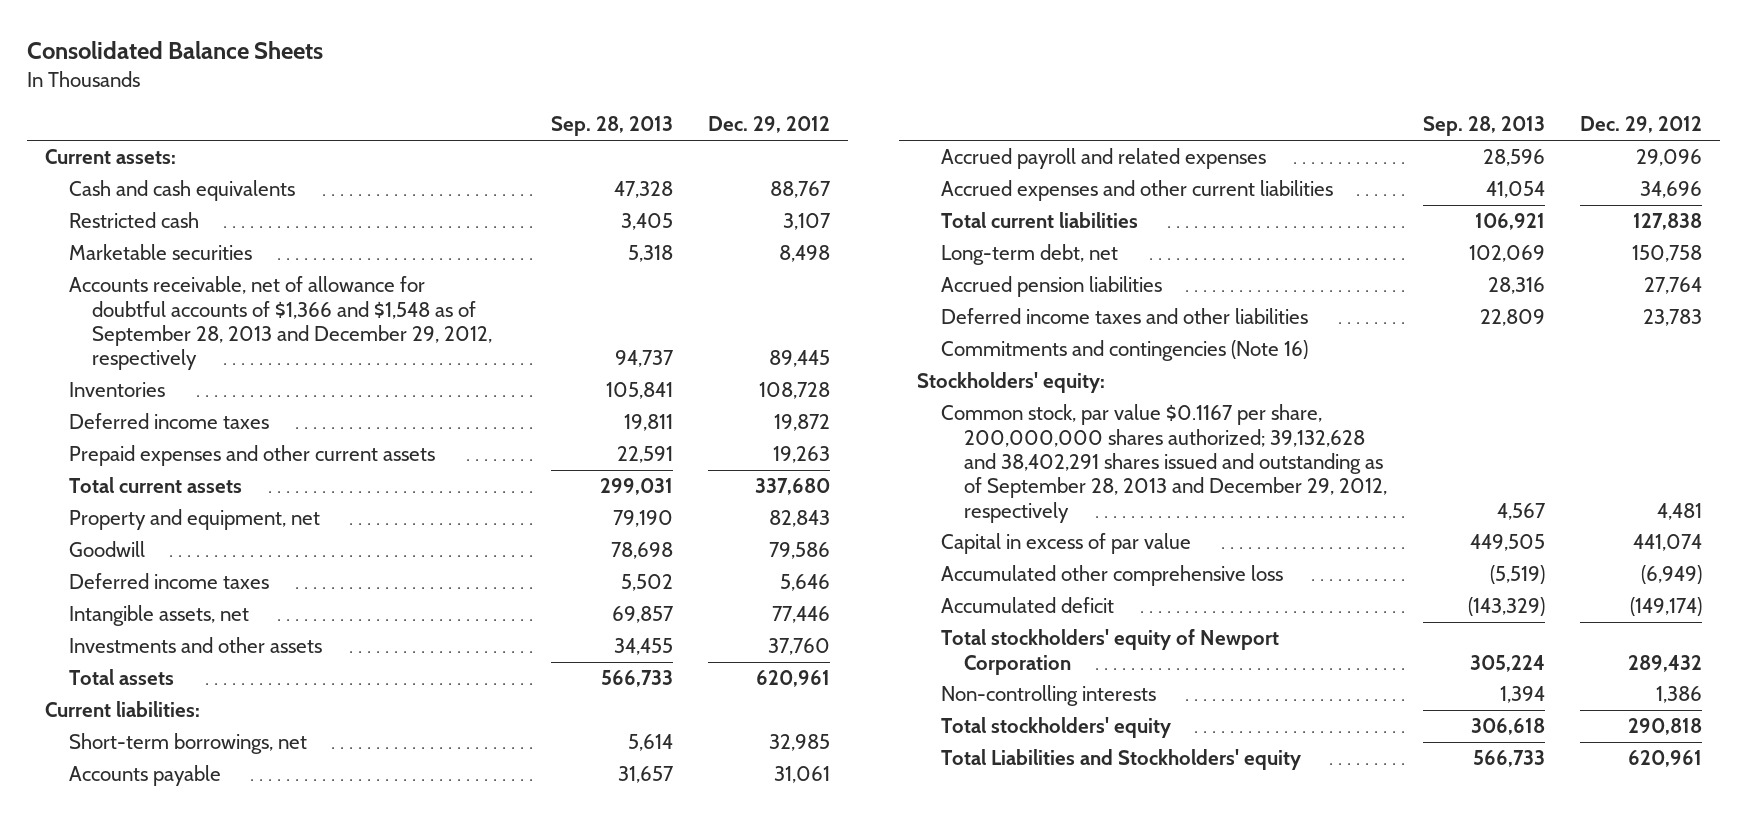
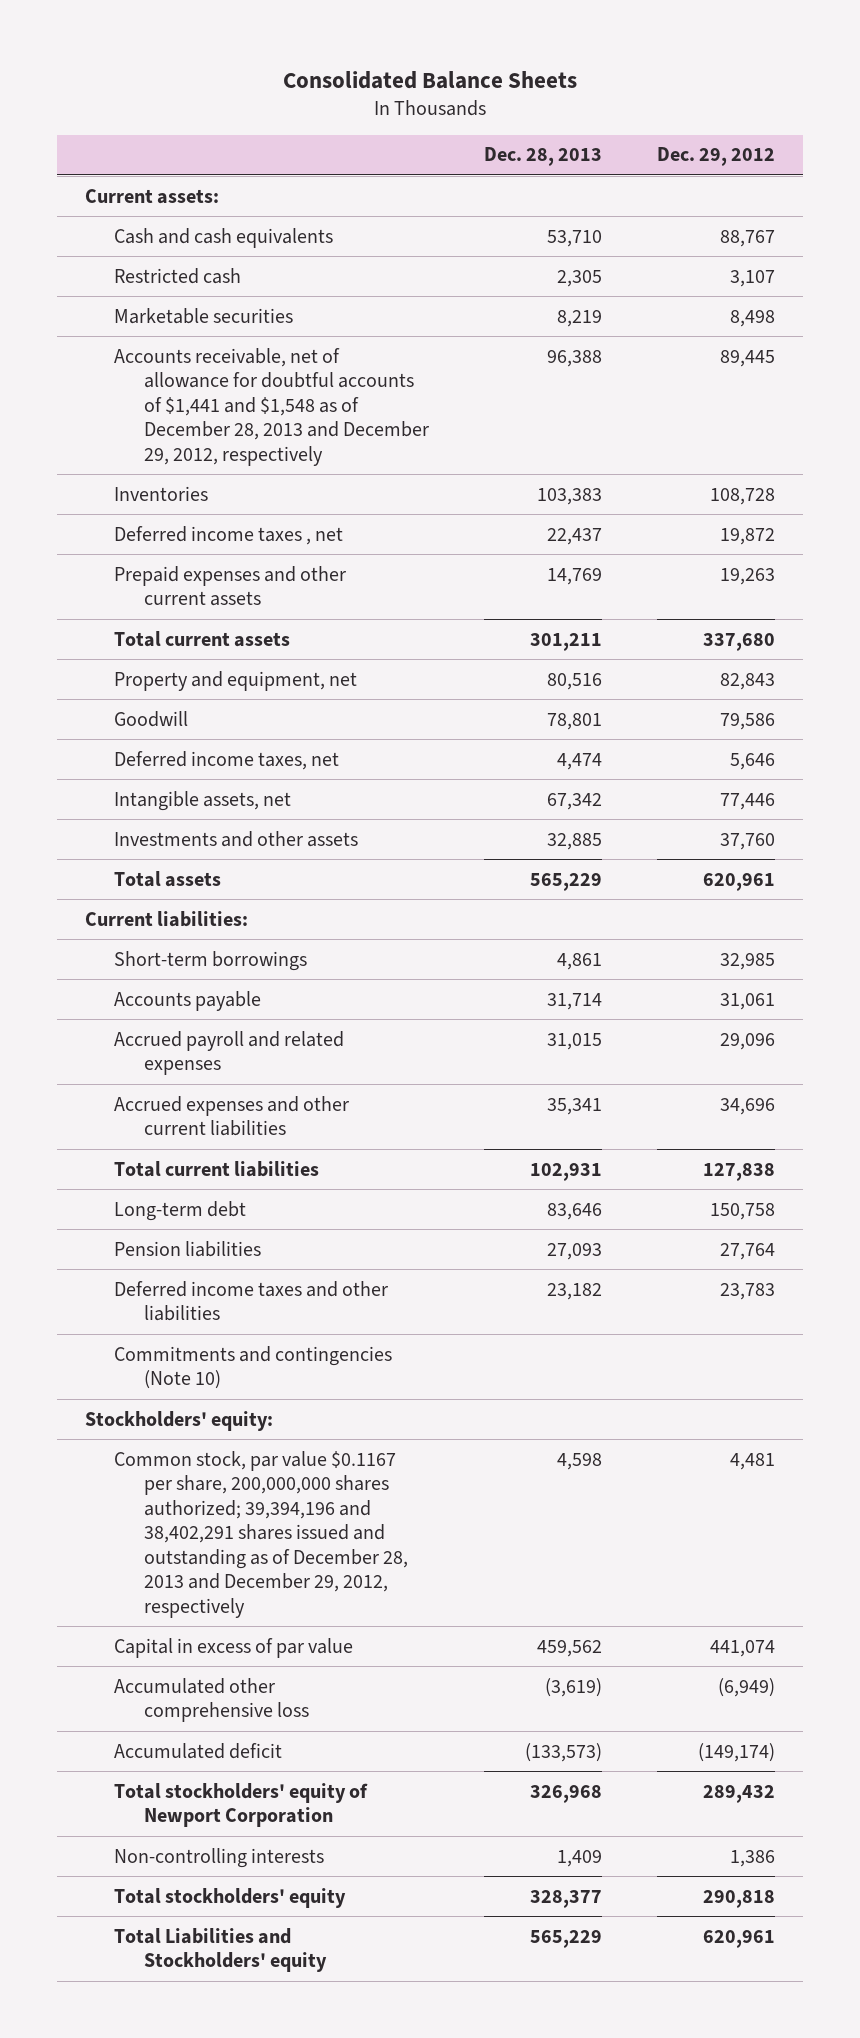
[550,116,673,137] Sep. 28, 2013 -> none
none -> [484,147,603,167] Dec. 28, 2013
[68,276,493,371] Accounts receivable, net of allowance for doubtful accounts of $1,366 and $1,548 as of September 28, 2013 and December 29, 2012, respectively -> [114,347,430,466] Accounts receivable, net of allowance for doubtful accounts of $1,441 and $1,548 as of December 28, 2013 and December 29, 2012, respectively
[68,413,269,430] Deferred income taxes -> [114,525,344,545] Deferred income taxes , net
[68,573,269,590] Deferred income taxes -> [114,750,340,770] Deferred income taxes, net
[68,733,307,755] Short-term borrowings, net -> [114,950,308,971] Short-term borrowings
[940,244,1118,266] Long-term debt, net -> [114,1200,247,1221] Long-term debt
[940,276,1162,298] Accrued pension liabilities -> [114,1240,262,1257] Pension liabilities
[940,340,1308,362] Commitments and contingencies (Note 16) -> [114,1345,393,1390] Commitments and contingencies (Note 10)
[940,404,1388,523] Common stock, par value $0.1167 per share, 200,000,000 shares authorized; 39,132,628 and 38,402,291 shares issued and outstanding as of September 28, 2013 and December 29, 2012, respectively -> [114,1450,409,1618] Common stock, par value $0.1167 per share, 200,000,000 shares authorized; 39,394,196 and 38,402,291 shares issued and outstanding as of December 28, 2013 and December 29, 2012, respectively

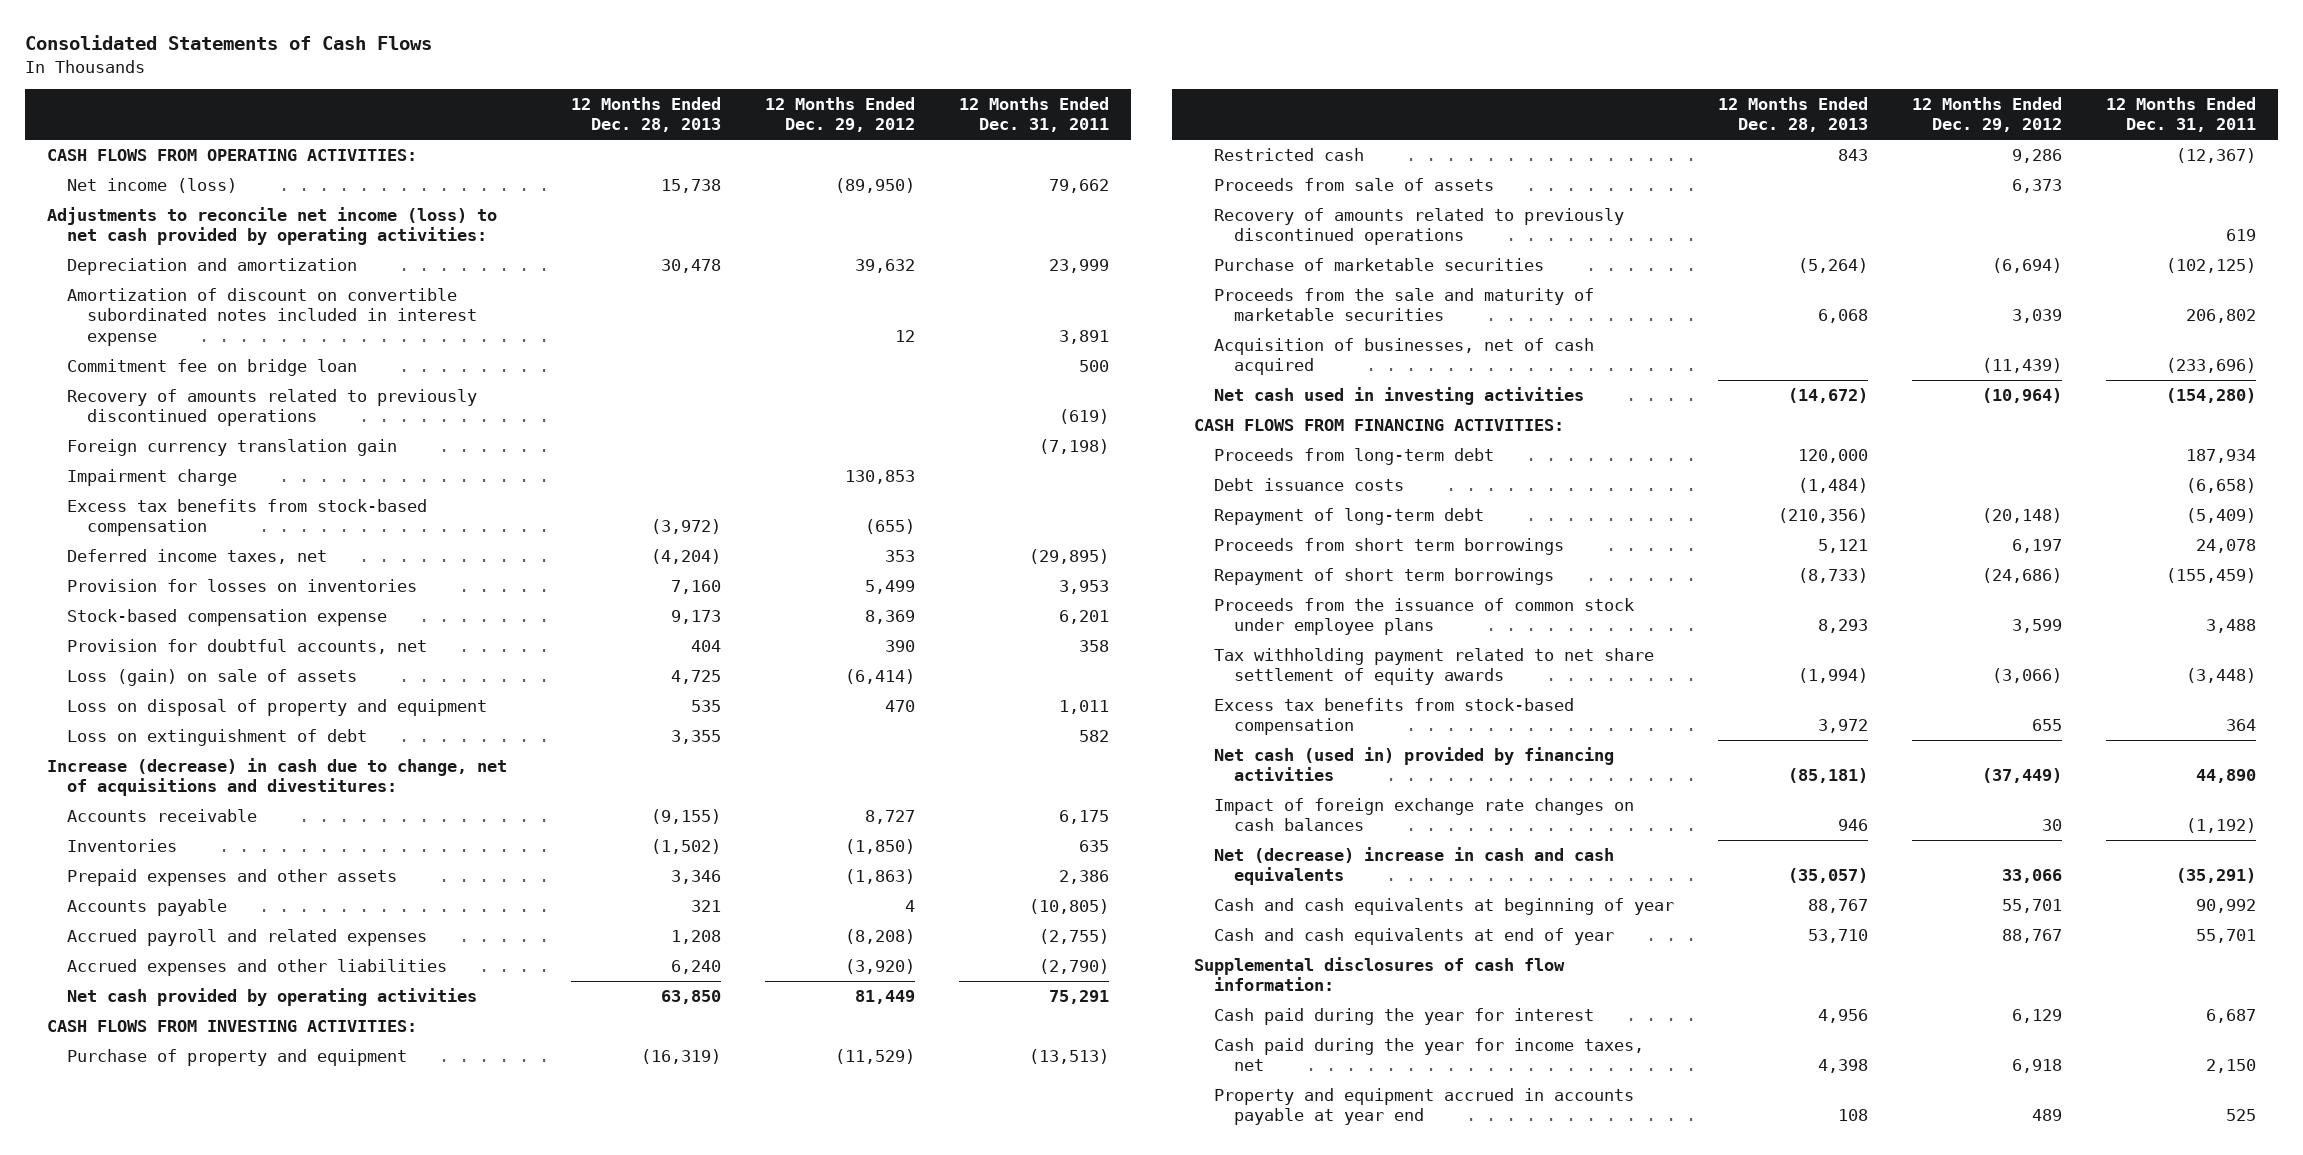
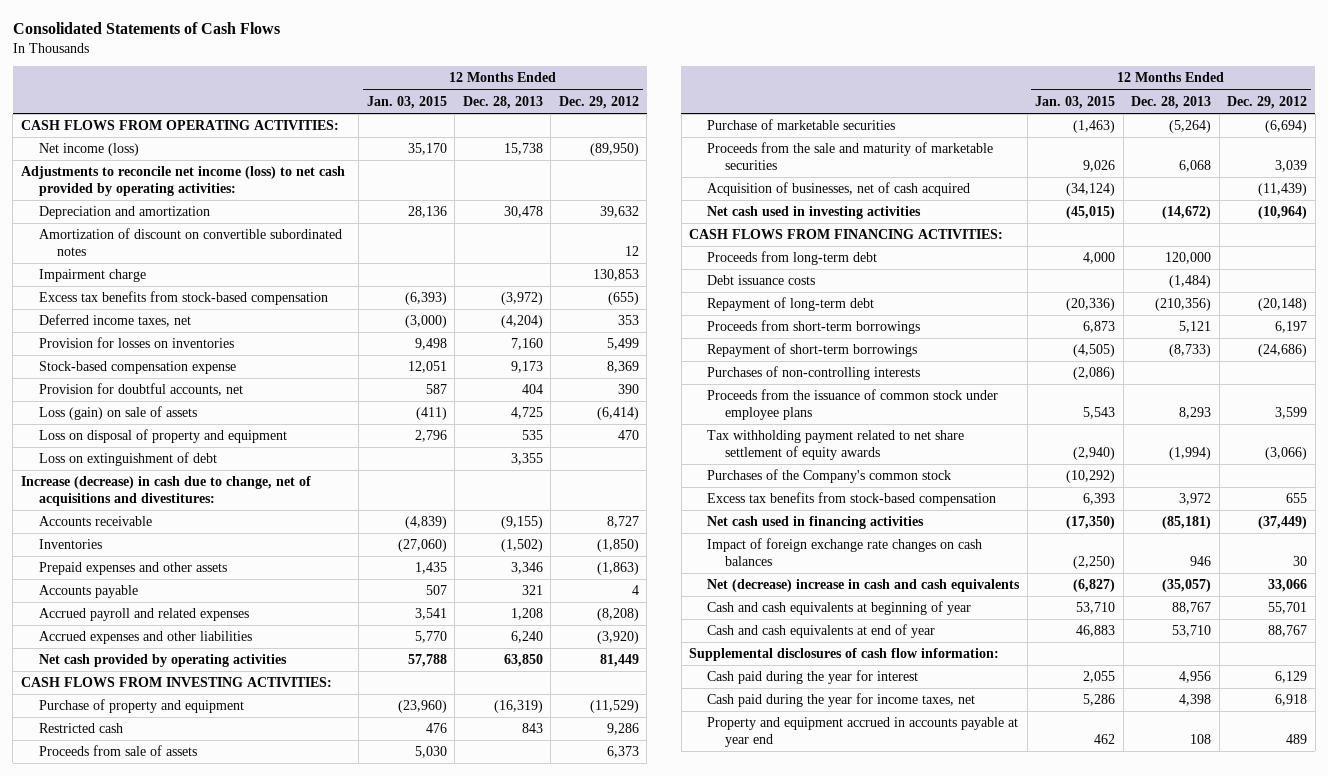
[959,96,1110,133] 12 Months Ended Dec. 31, 2011 -> none
none -> [366,95,447,109] Jan. 03, 2015
[67,358,358,376] Commitment fee on bridge loan -> none
[67,388,478,427] Recovery of amounts related to previously discontinued operations -> none
[67,438,398,456] Foreign currency translation gain -> none
[67,287,478,346] Amortization of discount on convertible subordinated notes included in interest expense -> [38,228,342,257] Amortization of discount on convertible subordinated notes
[1214,207,1625,246] Recovery of amounts related to previously discontinued operations -> none
[1214,537,1565,555] Proceeds from short term borrowings -> [707,320,921,335] Proceeds from short-term borrowings
[1214,567,1555,585] Repayment of short term borrowings -> [707,343,918,358] Repayment of short-term borrowings
none -> [707,366,921,381] Purchases of non-controlling interests
none -> [707,469,952,484] Purchases of the Company's common stock
[1214,746,1615,782] Net cash (used in) provided by financing activities -> [707,516,925,530] Net cash used in financing activities

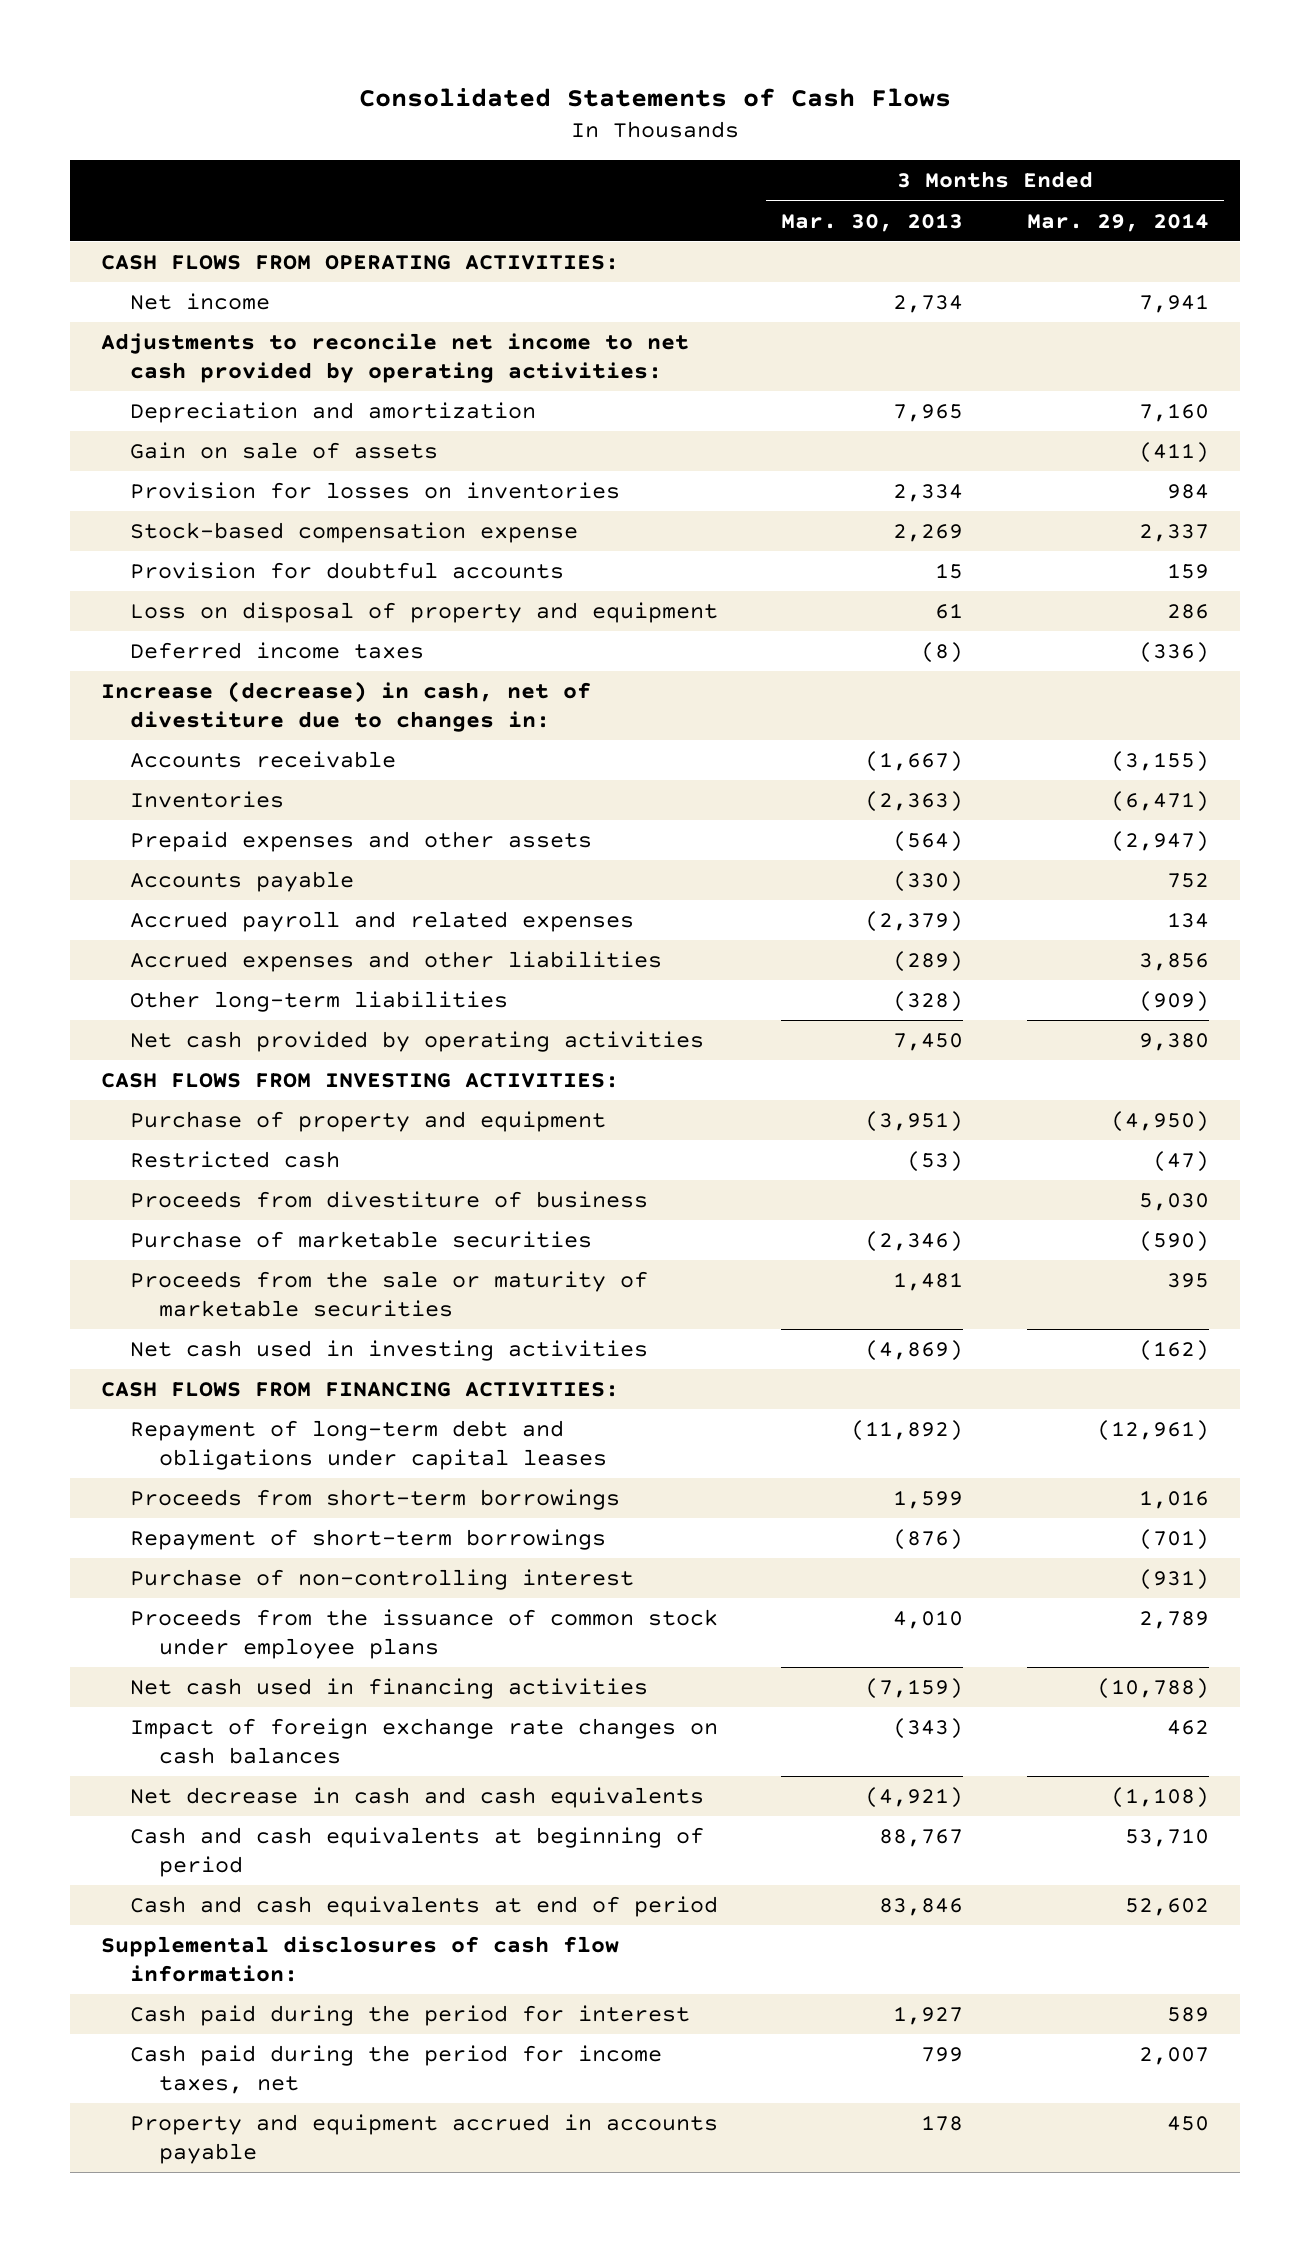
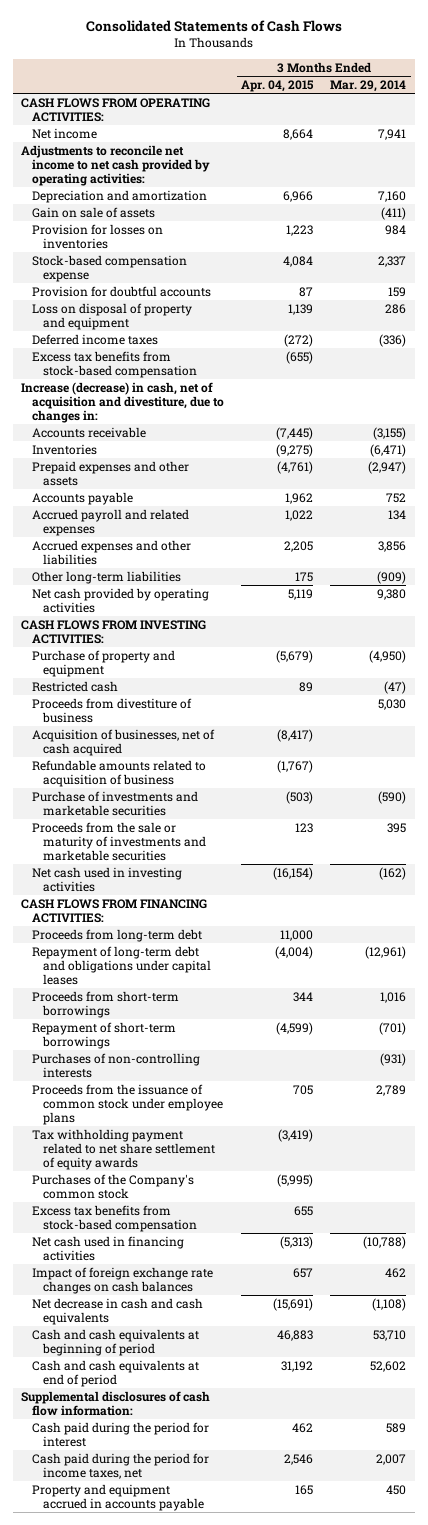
[781,212,964,232] Mar. 30, 2013 -> none
none -> [241,79,315,92] Apr. 04, 2015
none -> [32,350,197,378] Excess tax benefits from stock-based compensation
[101,680,592,732] Increase (decrease) in cash, net of divestiture due to changes in: -> [21,381,225,423] Increase (decrease) in cash, net of acquisition and divestiture, due to changes in:
none -> [32,728,216,756] Acquisition of businesses, net of cash acquired
none -> [32,759,207,787] Refundable amounts related to acquisition of business
[130,1230,593,1248] Purchase of marketable securities -> [32,790,199,816] Purchase of investments and marketable securities
[130,1270,649,1317] Proceeds from the sale or maturity of marketable securities -> [32,821,206,861] Proceeds from the sale or maturity of investments and marketable securities
none -> [32,928,203,942] Proceeds from long-term debt
[130,1568,635,1590] Purchase of non-controlling interest -> [32,1052,201,1078] Purchases of non-controlling interests
none -> [32,1128,215,1170] Tax withholding payment related to net share settlement of equity awards
none -> [32,1173,195,1199] Purchases of the Company's common stock
none -> [32,1204,197,1232] Excess tax benefits from stock-based compensation

